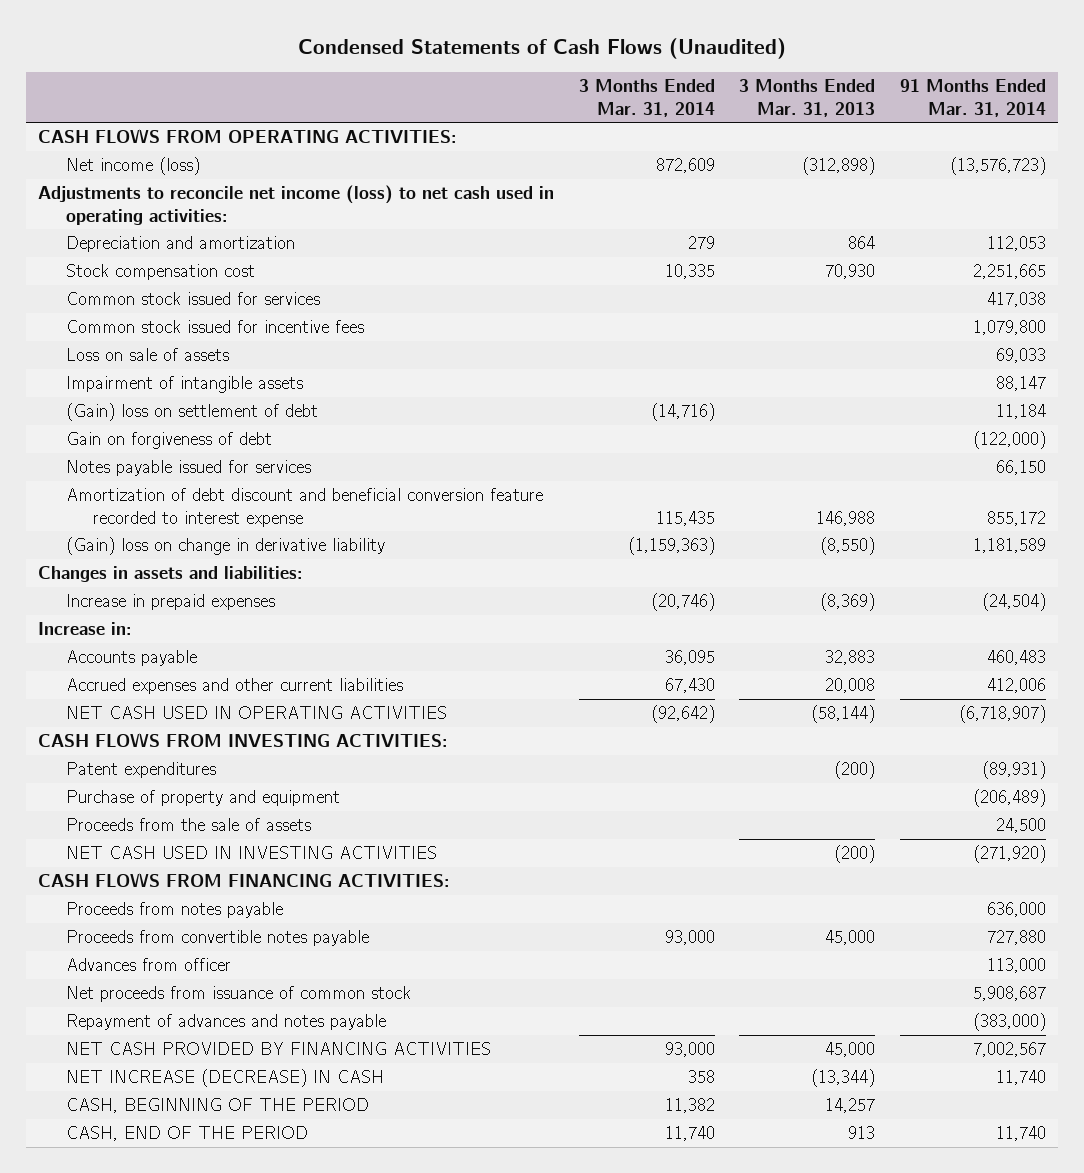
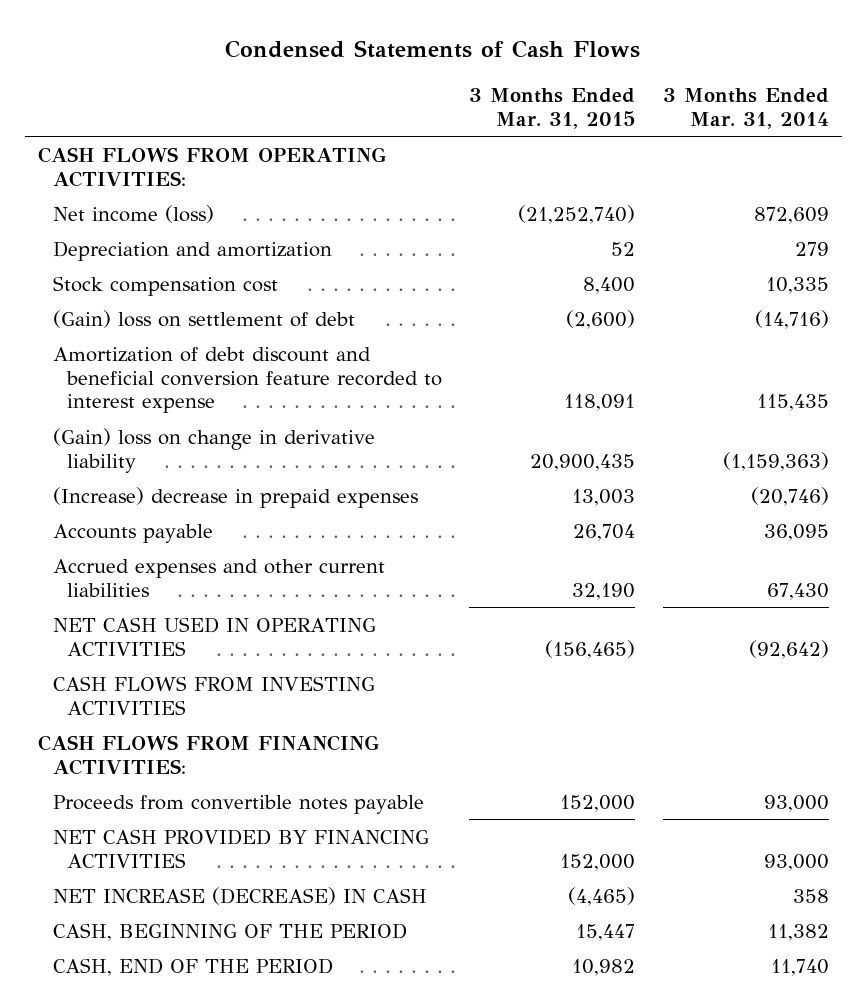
[297,38,786,60] Condensed Statements of Cash Flows (Unaudited) -> [225,39,641,58] Condensed Statements of Cash Flows
[739,79,876,117] 3 Months Ended Mar. 31, 2013 -> none
[899,79,1046,117] 91 Months Ended Mar. 31, 2014 -> none
none -> [469,87,636,129] 3 Months Ended Mar. 31, 2015
[38,185,555,225] Adjustments to reconcile net income (loss) to net cash used in operating activities: -> none
[65,292,320,306] Common stock issued for services -> none
[65,320,364,334] Common stock issued for incentive fees -> none
[65,348,229,362] Loss on sale of assets -> none
[65,376,303,394] Impairment of intangible assets -> none
[65,432,272,450] Gain on forgiveness of debt -> none
[65,460,311,477] Notes payable issued for services -> none
[38,566,304,583] Changes in assets and liabilities: -> none
[38,622,133,636] Increase in: -> none
[65,594,275,611] Increase in prepaid expenses -> [52,486,418,508] (Increase) decrease in prepaid expenses
[38,732,449,748] CASH FLOWS FROM INVESTING ACTIVITIES: -> none
[65,762,216,779] Patent expenditures -> none
[65,790,340,807] Purchase of property and equipment -> none
[65,818,311,832] Proceeds from the sale of assets -> none
[65,846,437,860] NET CASH USED IN INVESTING ACTIVITIES -> [52,675,375,715] CASH FLOWS FROM INVESTING ACTIVITIES
[65,902,283,919] Proceeds from notes payable -> none
[65,958,231,972] Advances from officer -> none
[65,986,411,1003] Net proceeds from issuance of common stock -> none
[65,1014,386,1031] Repayment of advances and notes payable -> none

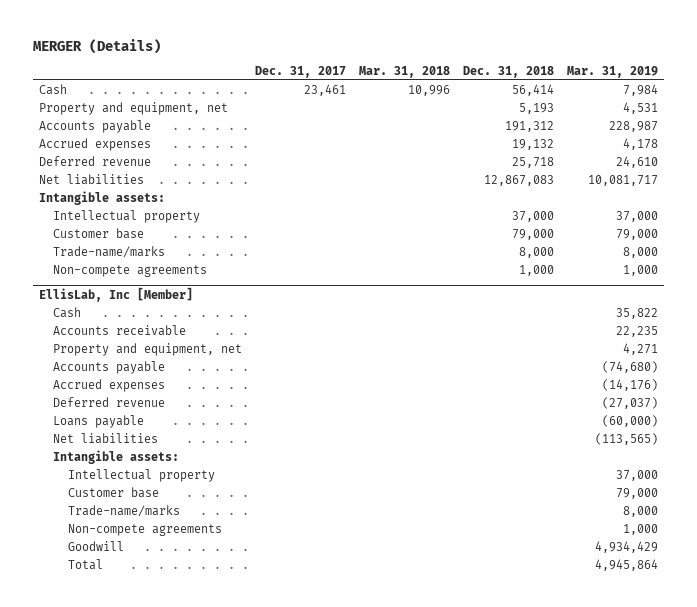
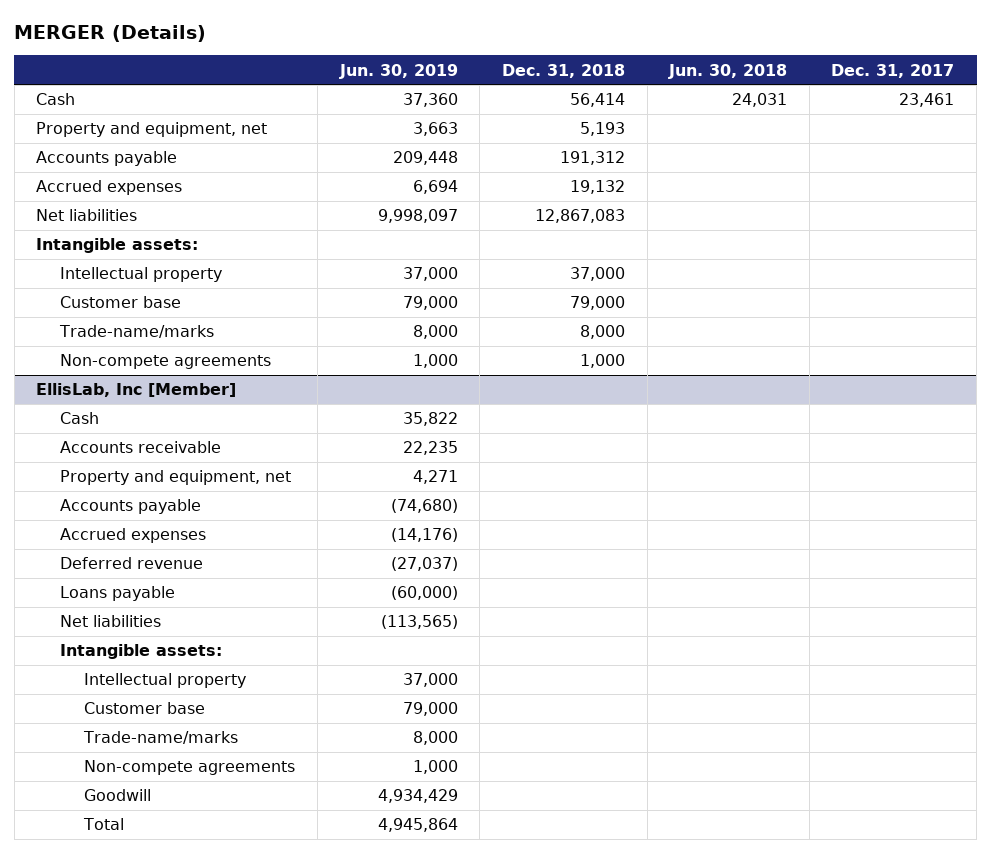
[359,66,451,79] Mar. 31, 2018 -> none
[566,66,658,79] Mar. 31, 2019 -> none
none -> [338,63,458,79] Jun. 30, 2019
none -> [668,63,788,79] Jun. 30, 2018
[39,155,152,166] Deferred revenue -> none

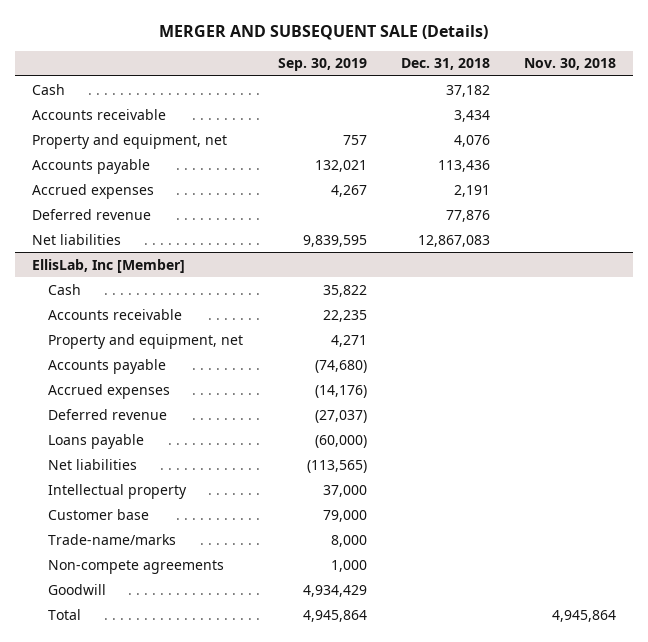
[14,25,207,43] MERGER (Details) -> [159,24,489,40] MERGER AND SUBSEQUENT SALE (Details)
[338,63,458,79] Jun. 30, 2019 -> none
[668,63,788,79] Jun. 30, 2018 -> none
[831,63,955,78] Dec. 31, 2017 -> none
none -> [277,58,367,72] Sep. 30, 2019
none -> [524,58,617,71] Nov. 30, 2018
[569,93,625,108] 56,414 -> [445,84,490,97] 37,182
none -> [31,108,166,120] Accounts receivable
[579,122,625,137] 5,193 -> [453,134,490,147] 4,076
[559,151,625,166] 191,312 -> [437,159,490,172] 113,436
[569,180,625,195] 19,132 -> [453,184,490,197] 2,191
none -> [31,208,151,220] Deferred revenue
[36,238,199,254] Intangible assets: -> none
[60,267,223,283] Intellectual property -> none
[60,296,182,309] Customer base -> none
[59,325,215,339] Trade-name/marks -> none
[60,354,272,370] Non-compete agreements -> none
[60,644,223,660] Intangible assets: -> none

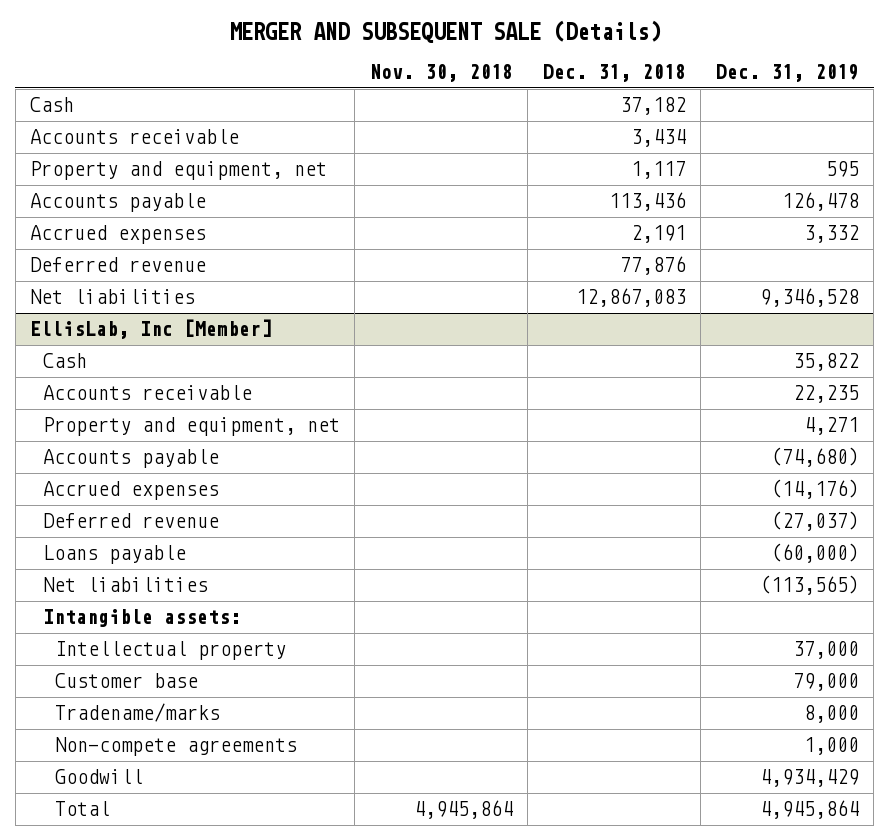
[277,58,367,72] Sep. 30, 2019 -> none
none -> [715,64,859,83] Dec. 31, 2019
[453,134,490,147] 4,076 -> [630,161,686,180] 1,117
none -> [42,609,241,628] Intangible assets:
[48,533,177,545] Trade-name/marks -> [55,703,221,723] Tradename/marks

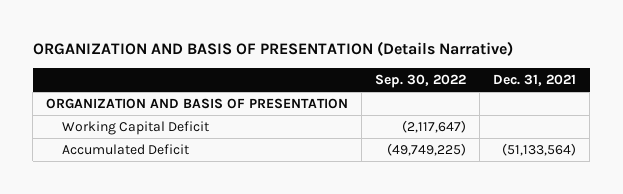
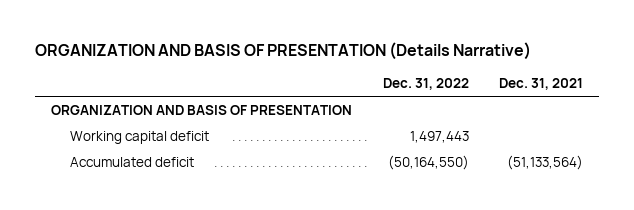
[375,73,467,88] Sep. 30, 2022 -> none
none -> [382,78,469,91] Dec. 31, 2022
[61,121,209,136] Working Capital Deficit -> [69,131,209,145] Working capital deficit
[61,144,189,156] Accumulated Deficit -> [69,157,194,168] Accumulated deficit

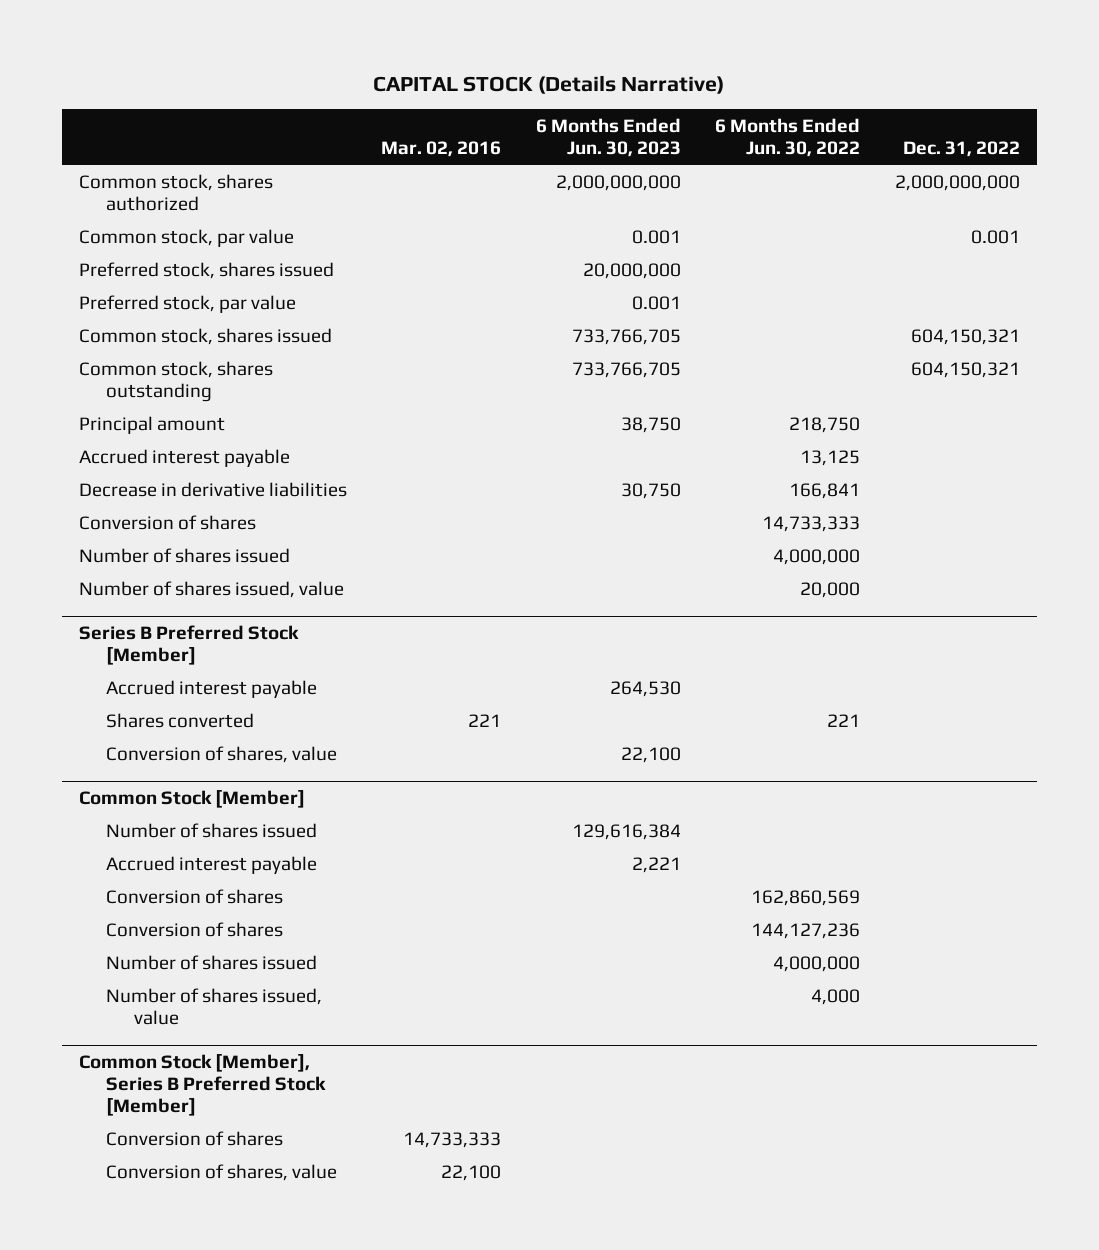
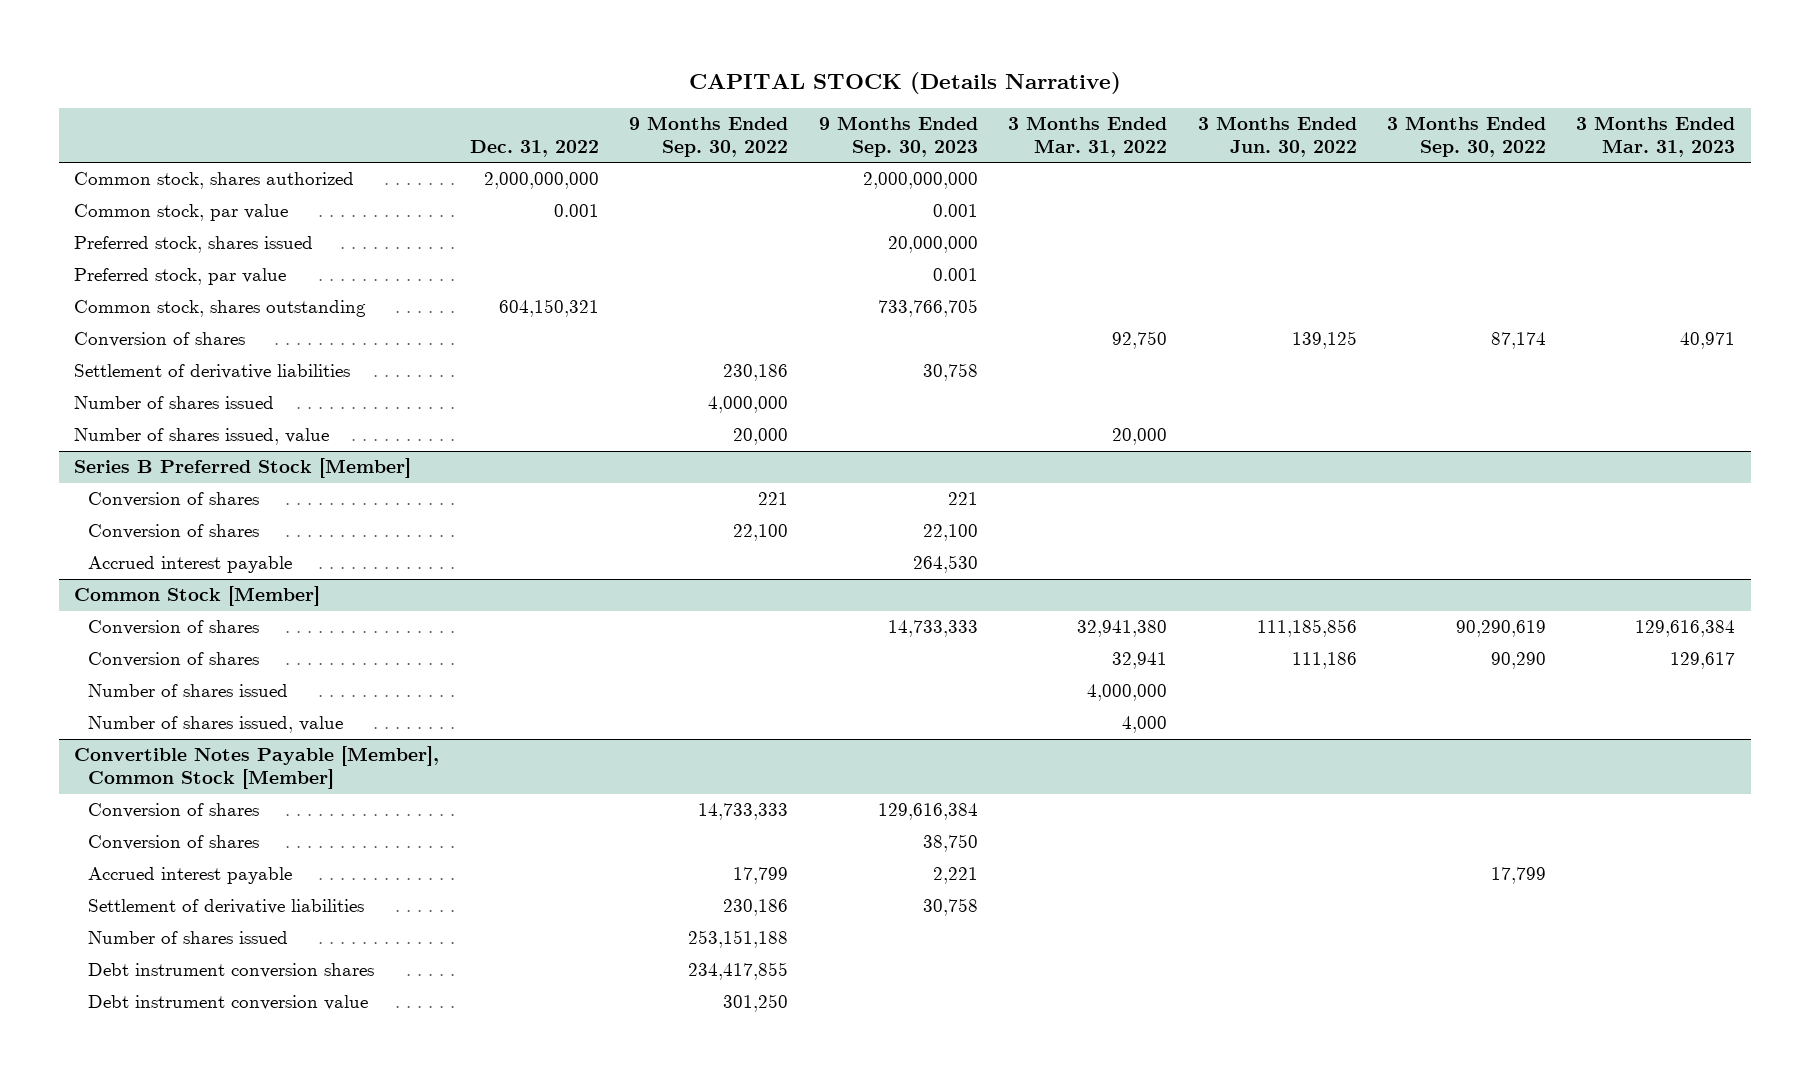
[381,141,502,158] Mar. 02, 2016 -> none
[535,117,681,158] 6 Months Ended Jun. 30, 2023 -> none
[715,117,861,158] 6 Months Ended Jun. 30, 2022 -> none
none -> [629,115,789,157] 9 Months Ended Sep. 30, 2022
none -> [818,115,978,157] 9 Months Ended Sep. 30, 2023
none -> [1008,115,1168,157] 3 Months Ended Mar. 31, 2022
none -> [1197,115,1357,157] 3 Months Ended Jun. 30, 2022
none -> [1386,115,1546,157] 3 Months Ended Sep. 30, 2022
none -> [1576,115,1736,157] 3 Months Ended Mar. 31, 2023
[78,327,332,345] Common stock, shares issued -> none
[78,415,225,434] Principal amount -> none
[78,448,290,467] Accrued interest payable -> none
[78,481,347,497] Decrease in derivative liabilities -> none
none -> [74,364,351,380] Settlement of derivative liabilities
none -> [88,492,260,508] Conversion of shares
none -> [88,524,260,540] Conversion of shares
[106,712,255,728] Shares converted -> none
[106,745,338,763] Conversion of shares, value -> none
[106,822,318,838] Number of shares issued -> none
[106,855,318,874] Accrued interest payable -> none
[78,1053,327,1116] Common Stock [Member], Series B Preferred Stock [Member] -> none
[106,1130,284,1146] Conversion of shares -> none
[106,1163,338,1181] Conversion of shares, value -> none
none -> [74,746,440,790] Convertible Notes Payable [Member], Common Stock [Member]
none -> [88,803,260,819] Conversion of shares
none -> [88,835,260,851] Conversion of shares
none -> [88,867,293,885] Accrued interest payable
none -> [88,899,365,915] Settlement of derivative liabilities
none -> [88,931,289,945] Number of shares issued
none -> [88,963,375,979] Debt instrument conversion shares
none -> [88,995,369,1011] Debt instrument conversion value

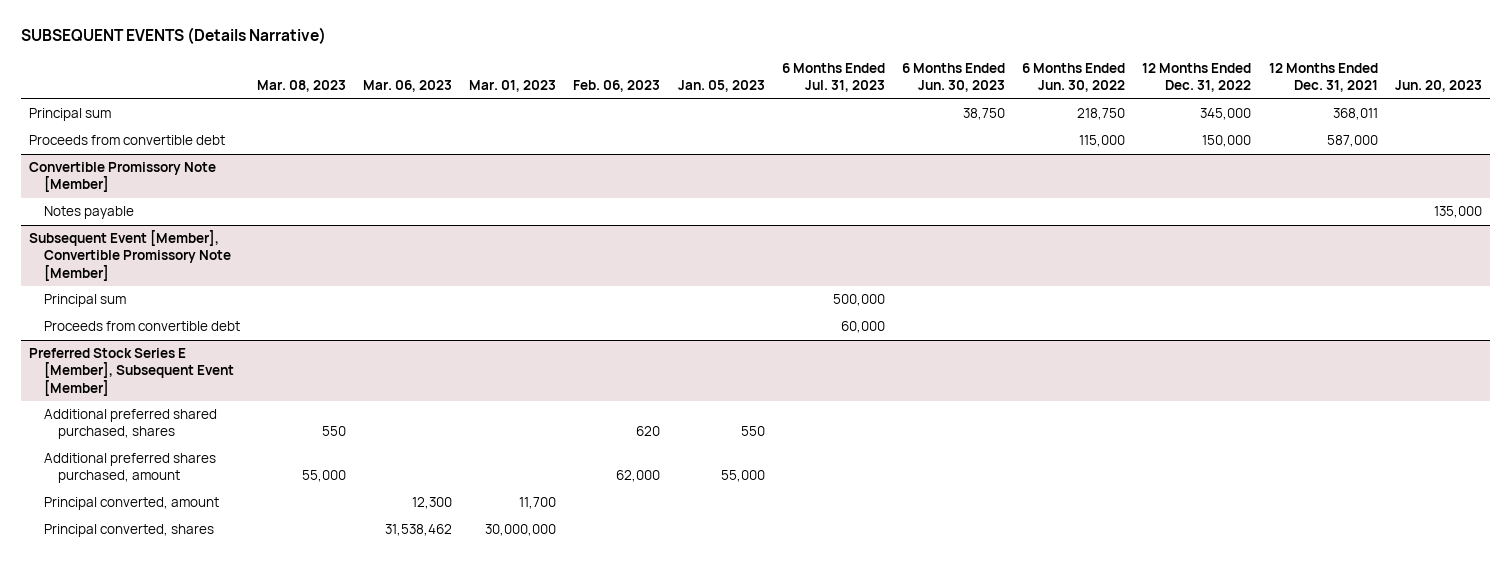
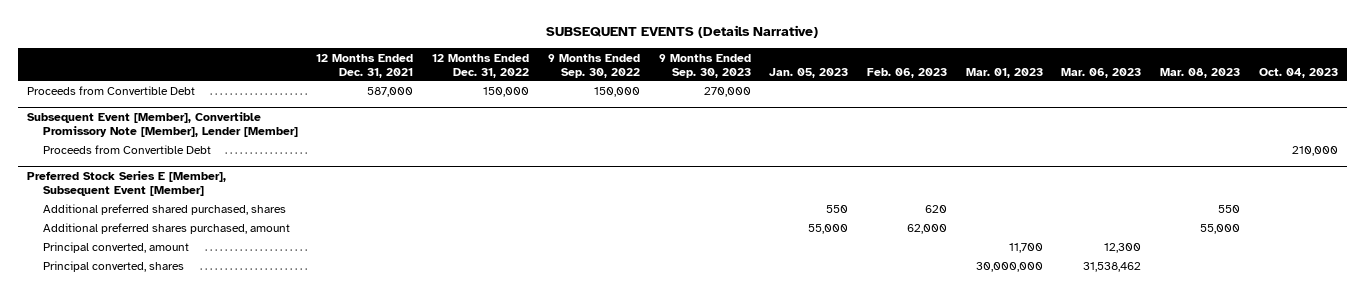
[781,63,885,93] 6 Months Ended Jul. 31, 2023 -> none
[902,63,1006,93] 6 Months Ended Jun. 30, 2023 -> none
[1022,63,1126,93] 6 Months Ended Jun. 30, 2022 -> none
[1394,80,1482,93] Jun. 20, 2023 -> none
none -> [547,53,640,78] 9 Months Ended Sep. 30, 2022
none -> [658,53,751,78] 9 Months Ended Sep. 30, 2023
none -> [1258,67,1338,78] Oct. 04, 2023
[29,108,112,122] Principal sum -> none
[29,162,217,193] Convertible Promissory Note [Member] -> none
[43,206,134,220] Notes payable -> none
[43,294,126,308] Principal sum -> none
[29,135,226,146] Proceeds from convertible debt -> [27,86,196,96] Proceeds from Convertible Debt
[29,230,231,281] Subsequent Event [Member], Convertible Promissory Note [Member] -> [27,112,298,138] Subsequent Event [Member], Convertible Promissory Note [Member], Lender [Member]
[43,321,240,332] Proceeds from convertible debt -> [42,145,211,155] Proceeds from Convertible Debt

